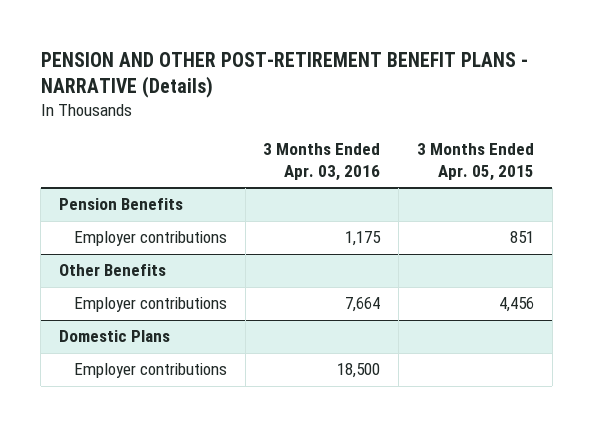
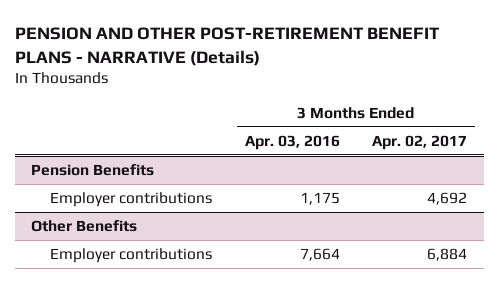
[417,143,535,181] 3 Months Ended Apr. 05, 2015 -> none
none -> [372,134,468,150] Apr. 02, 2017
[58,330,170,343] Domestic Plans -> none
[73,363,227,379] Employer contributions -> none

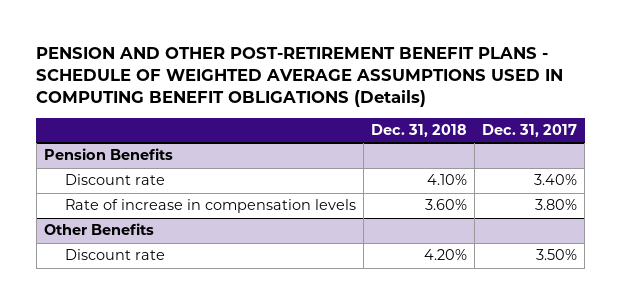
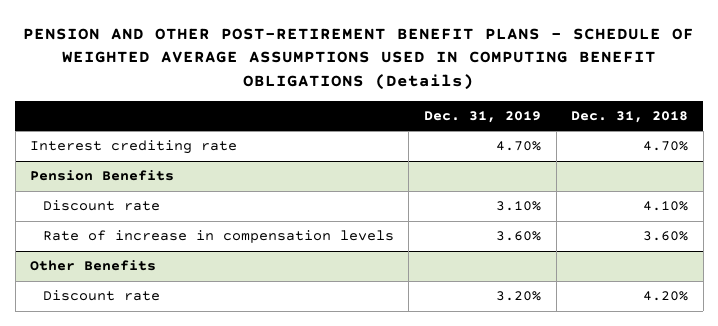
[482,124,578,138] Dec. 31, 2017 -> none
none -> [424,110,542,123] Dec. 31, 2019
none -> [30,140,238,155] Interest crediting rate

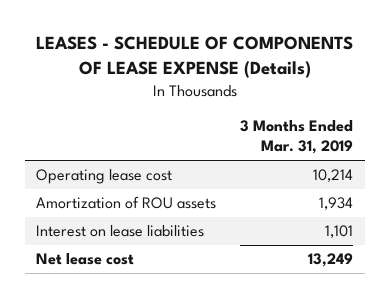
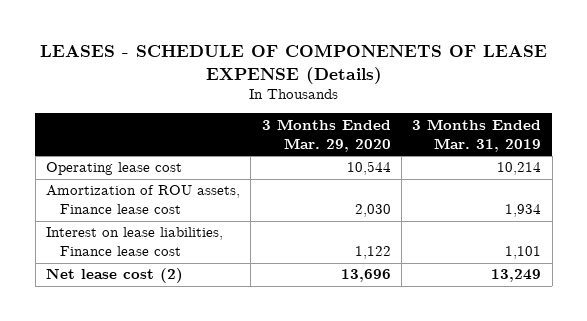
[35,36,353,79] LEASES - SCHEDULE OF COMPONENTS OF LEASE EXPENSE (Details) -> [39,44,547,84] LEASES - SCHEDULE OF COMPONENETS OF LEASE EXPENSE (Details)
none -> [261,118,391,152] 3 Months Ended Mar. 29, 2020
[36,196,217,210] Amortization of ROU assets -> [45,185,240,215] Amortization of ROU assets, Finance lease cost
[36,225,205,238] Interest on lease liabilities -> [45,227,223,257] Interest on lease liabilities, Finance lease cost
[36,253,135,266] Net lease cost -> [45,268,183,284] Net lease cost (2)

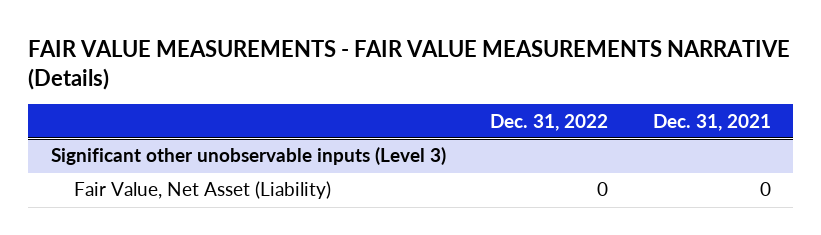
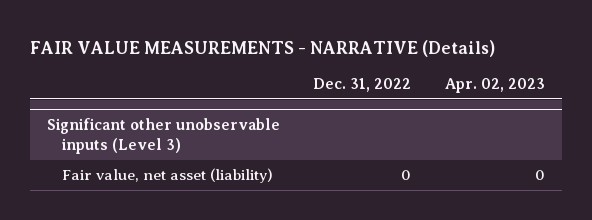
[28,39,791,90] FAIR VALUE MEASUREMENTS - FAIR VALUE MEASUREMENTS NARRATIVE (Details) -> [29,39,495,57] FAIR VALUE MEASUREMENTS - NARRATIVE (Details)
[652,113,771,131] Dec. 31, 2021 -> none
none -> [445,78,546,94] Apr. 02, 2023
[74,181,332,200] Fair Value, Net Asset (Liability) -> [61,168,273,184] Fair value, net asset (liability)

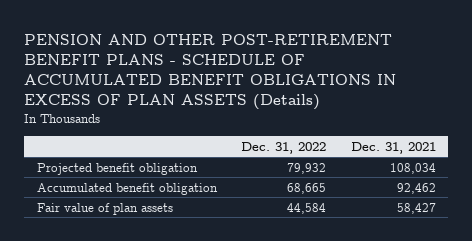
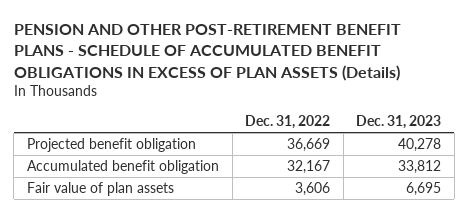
[350,141,436,154] Dec. 31, 2021 -> none
none -> [356,114,442,129] Dec. 31, 2023
[287,162,327,174] 79,932 -> [287,138,331,153] 36,669
[287,182,327,194] 68,665 -> [287,160,331,175] 32,167
[287,202,327,214] 44,584 -> [295,182,331,197] 3,606

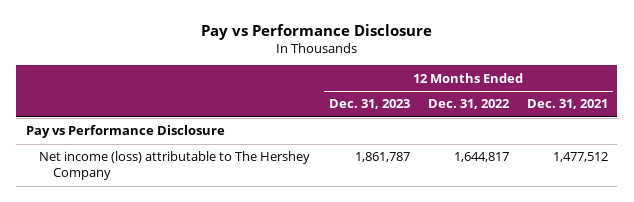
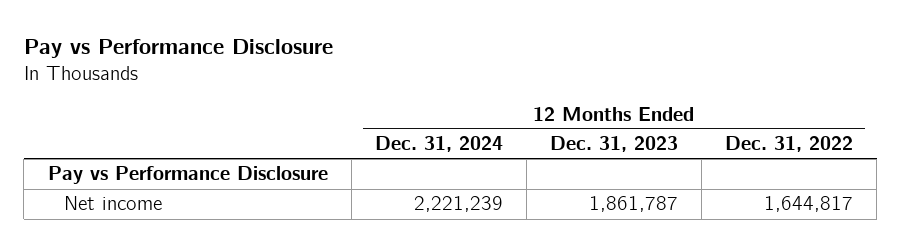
[527,99,609,110] Dec. 31, 2021 -> none
none -> [374,136,503,153] Dec. 31, 2024
[39,151,311,181] Net income (loss) attributable to The Hershey Company -> [64,196,163,211] Net income

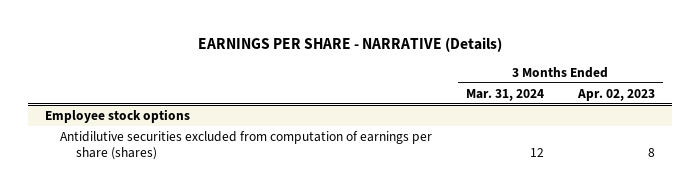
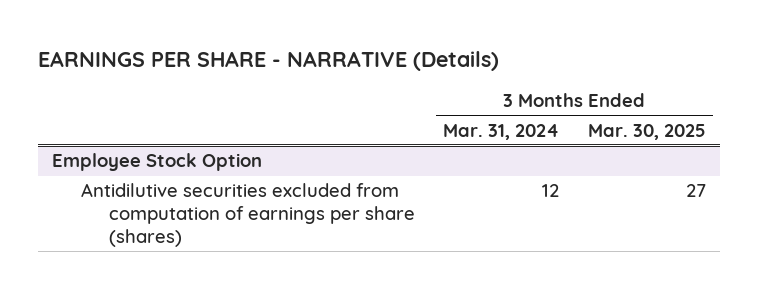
[576,88,655,101] Apr. 02, 2023 -> none
none -> [587,123,706,140] Mar. 30, 2025
[44,108,190,123] Employee stock options -> [52,153,263,172] Employee Stock Option

